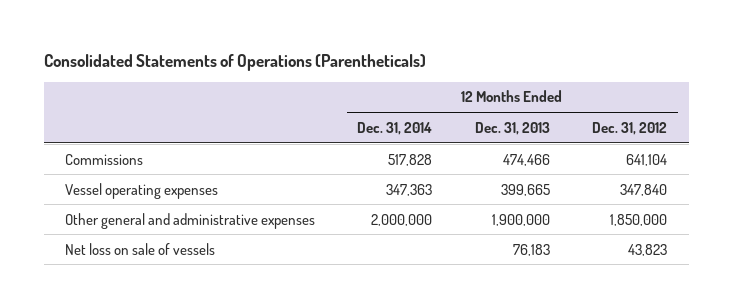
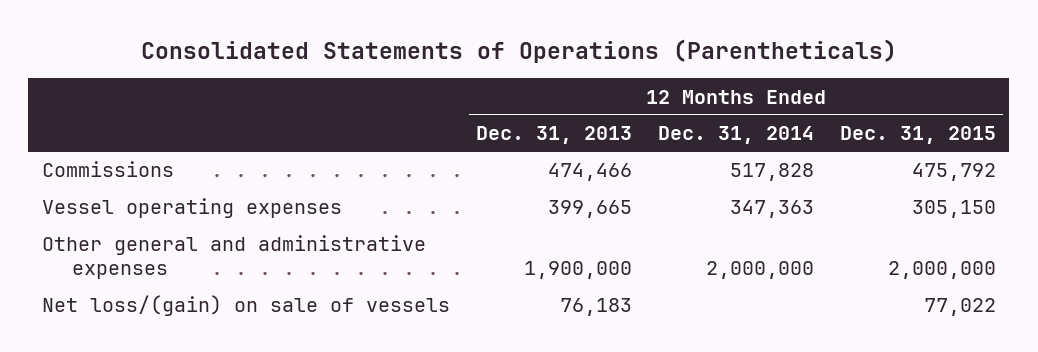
[592,121,668,135] Dec. 31, 2012 -> none
none -> [840,126,997,145] Dec. 31, 2015
[64,242,215,255] Net loss on sale of vessels -> [41,295,450,317] Net loss/(gain) on sale of vessels

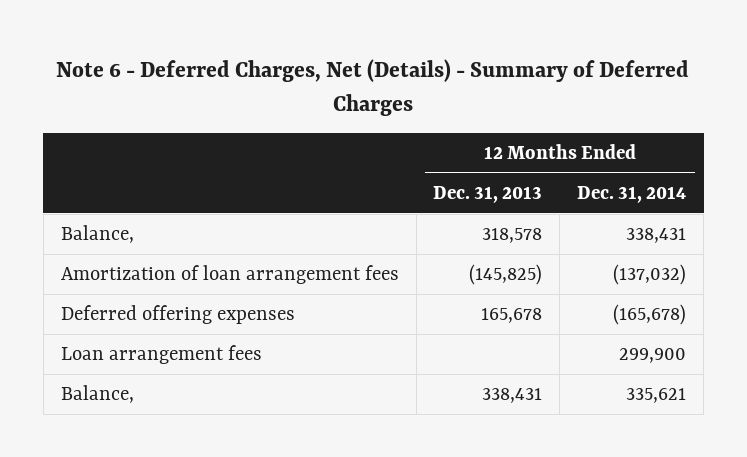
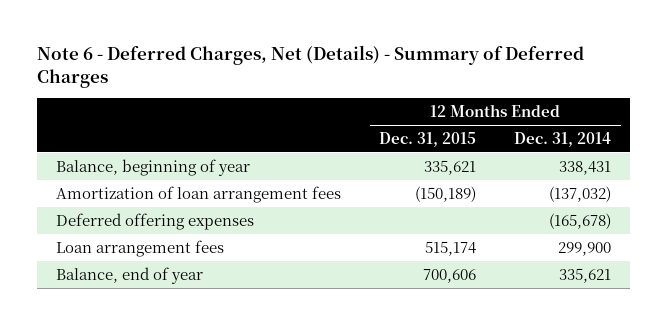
[433,186,543,204] Dec. 31, 2013 -> none
none -> [379,131,477,147] Dec. 31, 2015
[60,225,134,244] Balance, -> [56,158,251,176] Balance, beginning of year
[60,385,134,404] Balance, -> [56,266,204,284] Balance, end of year

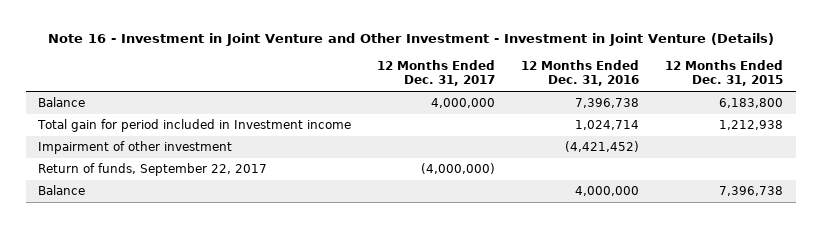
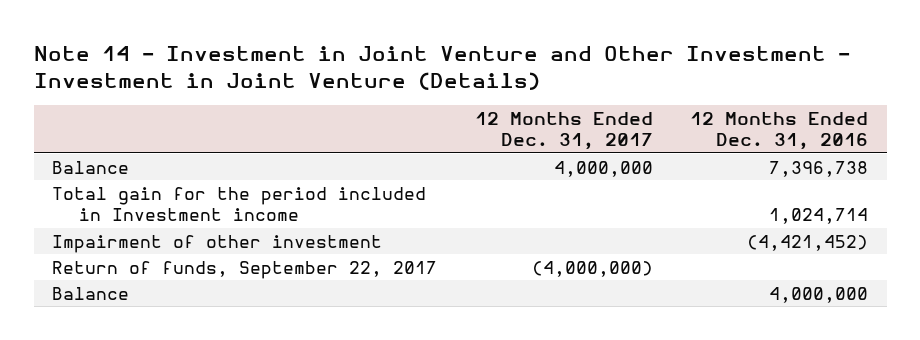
[47,33,774,47] Note 16 - Investment in Joint Venture and Other Investment - Investment in Joint Venture (Details) -> [33,45,850,90] Note 14 - Investment in Joint Venture and Other Investment - Investment in Joint Venture (Details)
[664,59,783,87] 12 Months Ended Dec. 31, 2015 -> none
[37,119,352,133] Total gain for period included in Investment income -> [52,186,427,222] Total gain for the period included in Investment income

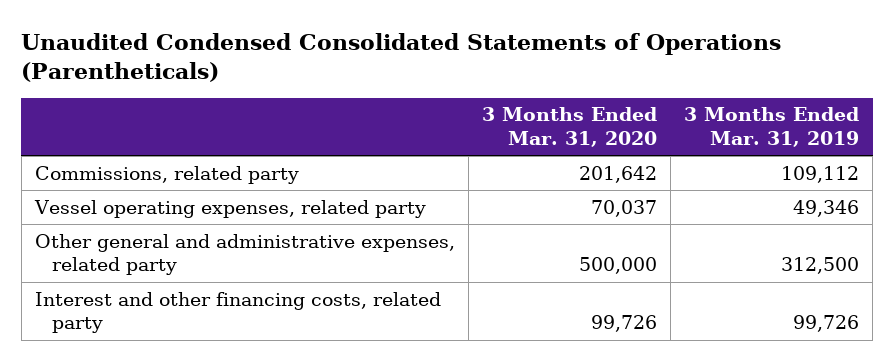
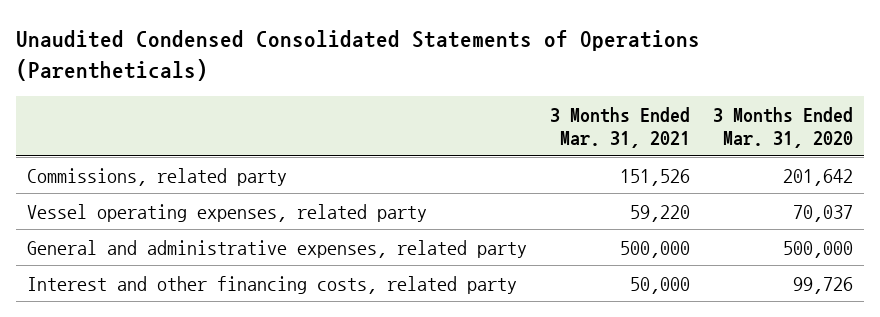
[684,107,860,147] 3 Months Ended Mar. 31, 2019 -> none
none -> [549,106,690,148] 3 Months Ended Mar. 31, 2021
[34,233,455,276] Other general and administrative expenses, related party -> [27,239,528,258] General and administrative expenses, related party

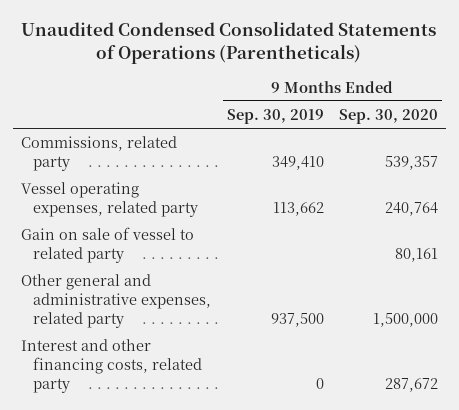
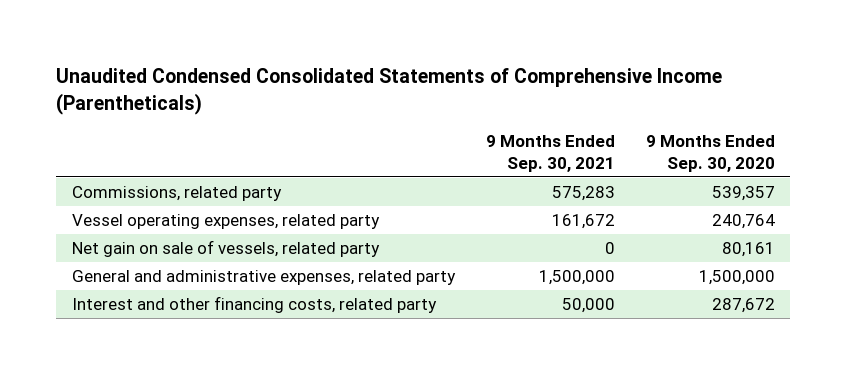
[21,21,437,64] Unaudited Condensed Consolidated Statements of Operations (Parentheticals) -> [56,67,723,115] Unaudited Condensed Consolidated Statements of Comprehensive Income (Parentheticals)
[226,108,324,124] Sep. 30, 2019 -> none
none -> [485,134,615,172] 9 Months Ended Sep. 30, 2021
[20,227,194,264] Gain on sale of vessel to related party -> [71,240,380,258] Net gain on sale of vessels, related party
[20,274,212,329] Other general and administrative expenses, related party -> [71,270,456,286] General and administrative expenses, related party

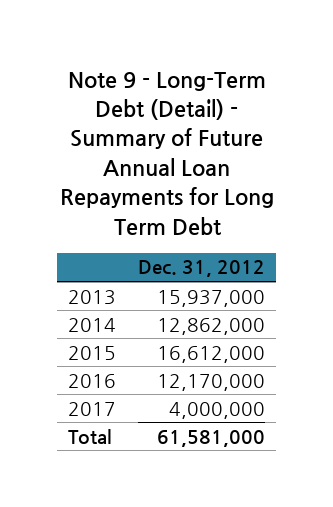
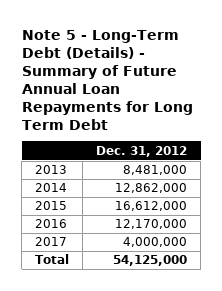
[59,71,274,235] Note 9 - Long-Term Debt (Detail) - Summary of Future Annual Loan Repayments for Long Term Debt -> [21,29,193,130] Note 5 - Long-Term Debt (Details) - Summary of Future Annual Loan Repayments for Long Term Debt
[156,289,265,307] 15,937,000 -> [123,165,188,176] 8,481,000
[156,429,265,447] 61,581,000 -> [113,255,188,267] 54,125,000

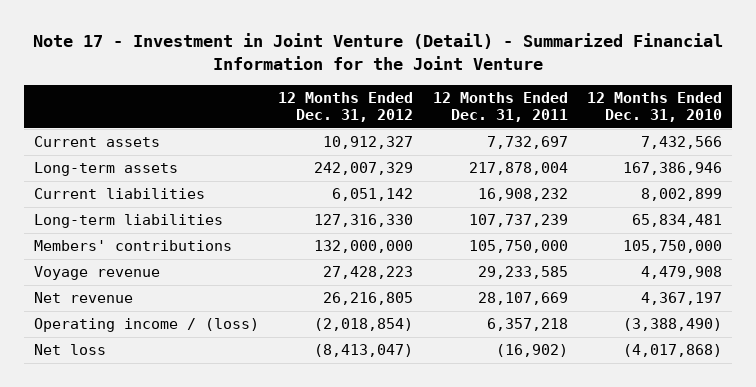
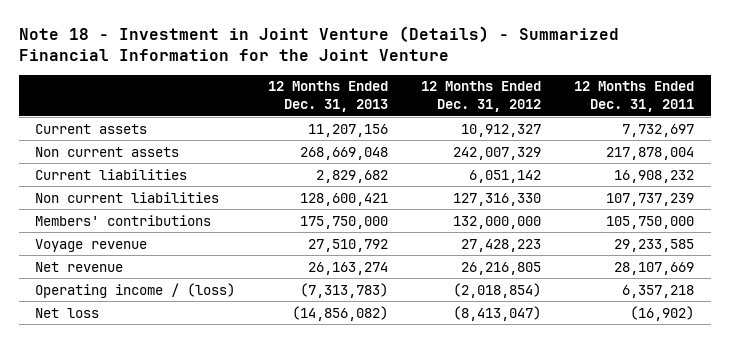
[32,32,723,70] Note 17 - Investment in Joint Venture (Detail) - Summarized Financial Information for the Joint Venture -> [18,25,619,62] Note 18 - Investment in Joint Venture (Details) - Summarized Financial Information for the Joint Venture
[587,92,723,123] 12 Months Ended Dec. 31, 2010 -> none
none -> [268,81,389,113] 12 Months Ended Dec. 31, 2013
[33,162,178,177] Long-term assets -> [35,146,180,157] Non current assets
[33,214,223,229] Long-term liabilities -> [35,191,220,203] Non current liabilities

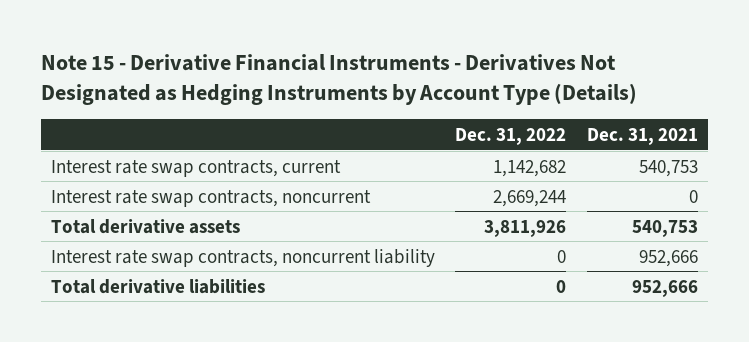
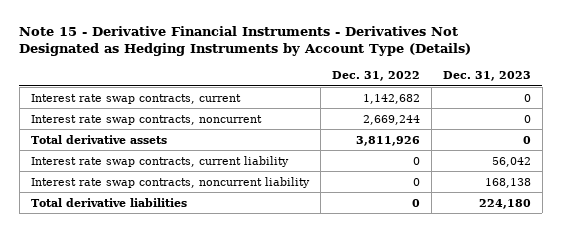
[586,127,698,145] Dec. 31, 2021 -> none
none -> [442,71,531,82] Dec. 31, 2023
none -> [30,155,289,167] Interest rate swap contracts, current liability

